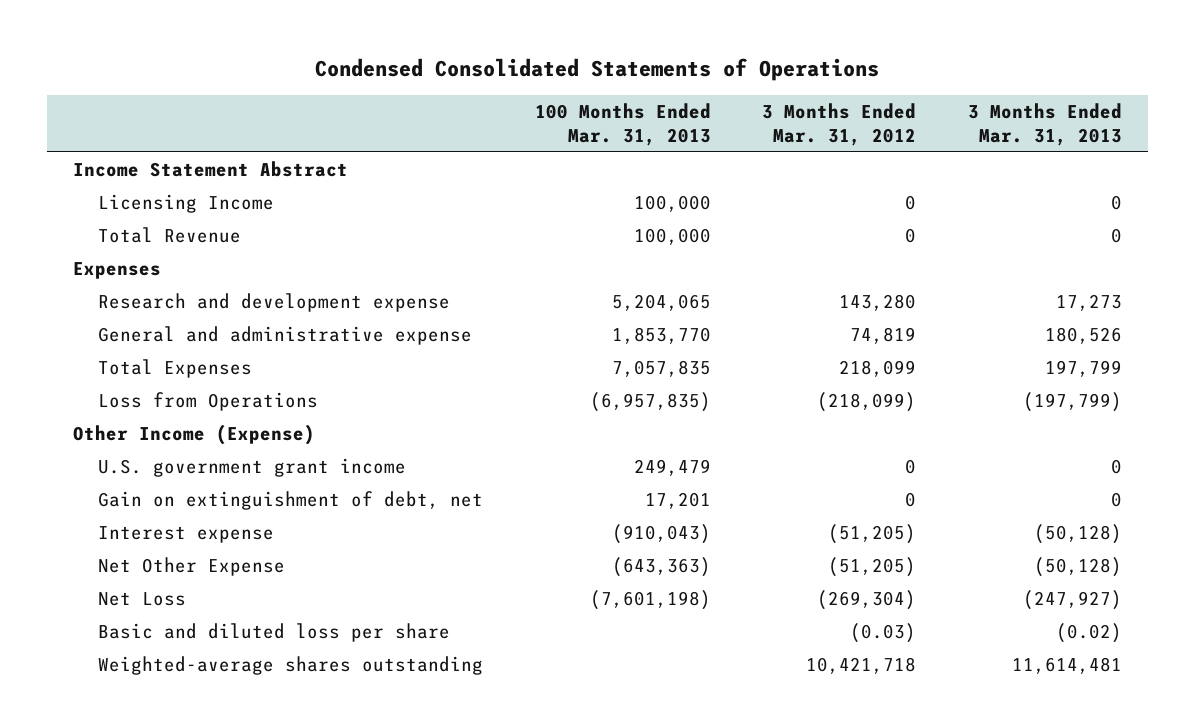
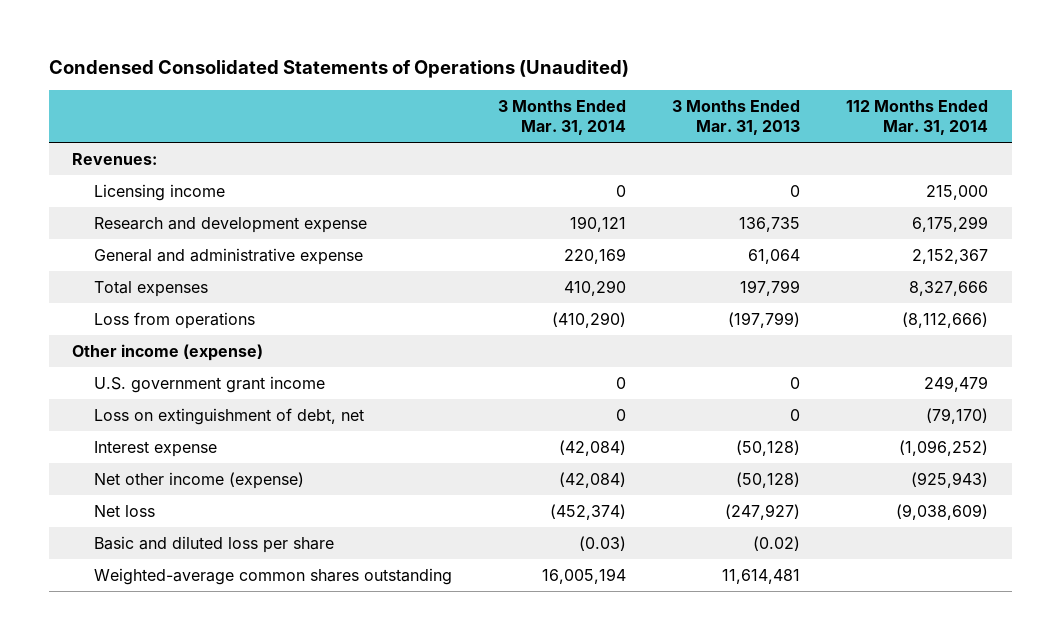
[315,58,880,82] Condensed Consolidated Statements of Operations -> [48,59,629,78] Condensed Consolidated Statements of Operations (Unaudited)
[534,103,711,146] 100 Months Ended Mar. 31, 2013 -> none
[762,103,917,146] 3 Months Ended Mar. 31, 2012 -> none
none -> [498,99,627,135] 3 Months Ended Mar. 31, 2014
none -> [846,99,989,135] 112 Months Ended Mar. 31, 2014
[73,161,349,178] Income Statement Abstract -> none
[98,227,242,244] Total Revenue -> none
[73,262,162,280] Expenses -> none
none -> [72,152,158,165] Revenues:
[98,194,275,214] Licensing Income -> [94,183,226,201] Licensing income
[1055,294,1122,312] 17,273 -> [739,216,801,232] 136,735
[1044,327,1122,345] 180,526 -> [748,248,801,264] 61,064
[98,359,253,379] Total Expenses -> [94,280,209,297] Total expenses
[98,392,319,412] Loss from Operations -> [94,311,256,329] Loss from operations
[73,424,316,446] Other Income (Expense) -> [72,343,264,361] Other income (expense)
[98,491,484,511] Gain on extinguishment of debt, net -> [94,407,365,425] Loss on extinguishment of debt, net
[98,557,286,577] Net Other Expense -> [94,471,305,489] Net other income (expense)
[98,592,187,607] Net Loss -> [94,504,156,517] Net loss
[98,656,484,676] Weighted-average shares outstanding -> [94,567,453,585] Weighted-average common shares outstanding

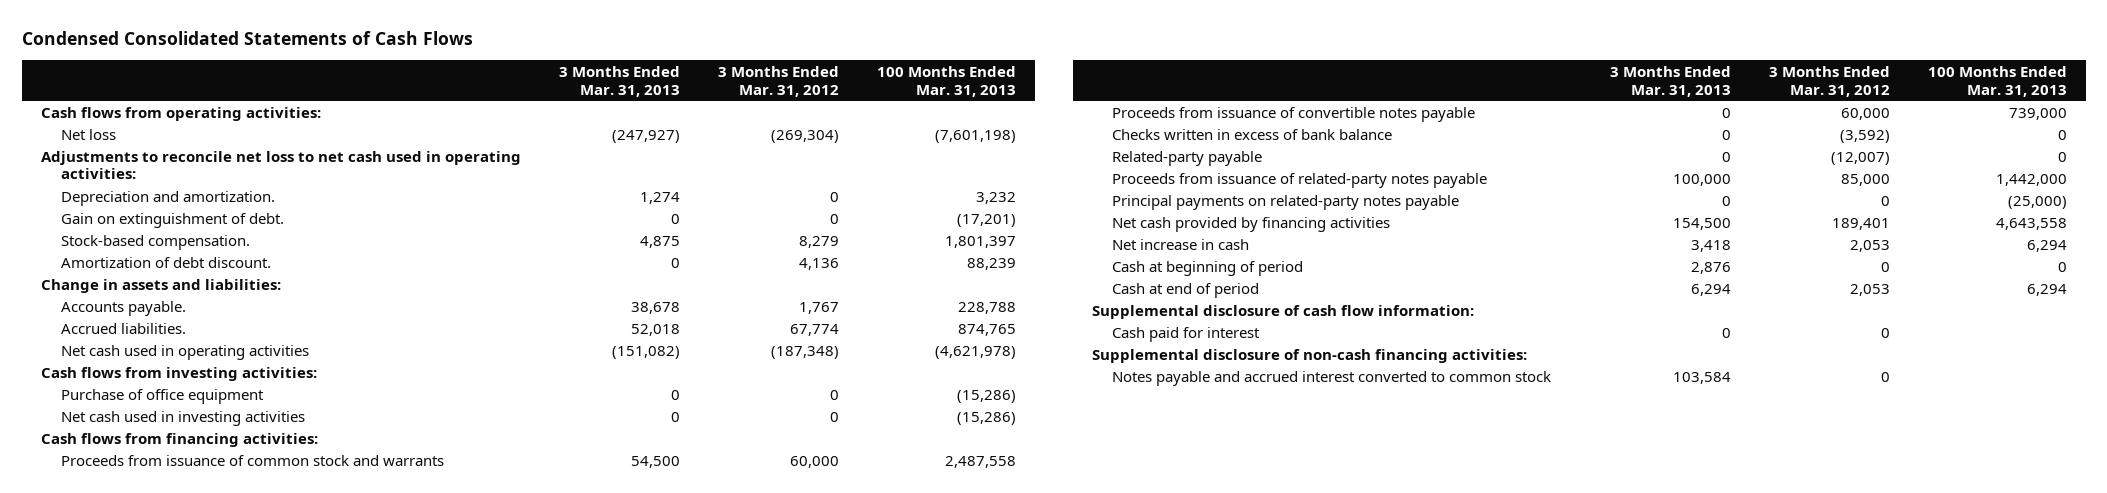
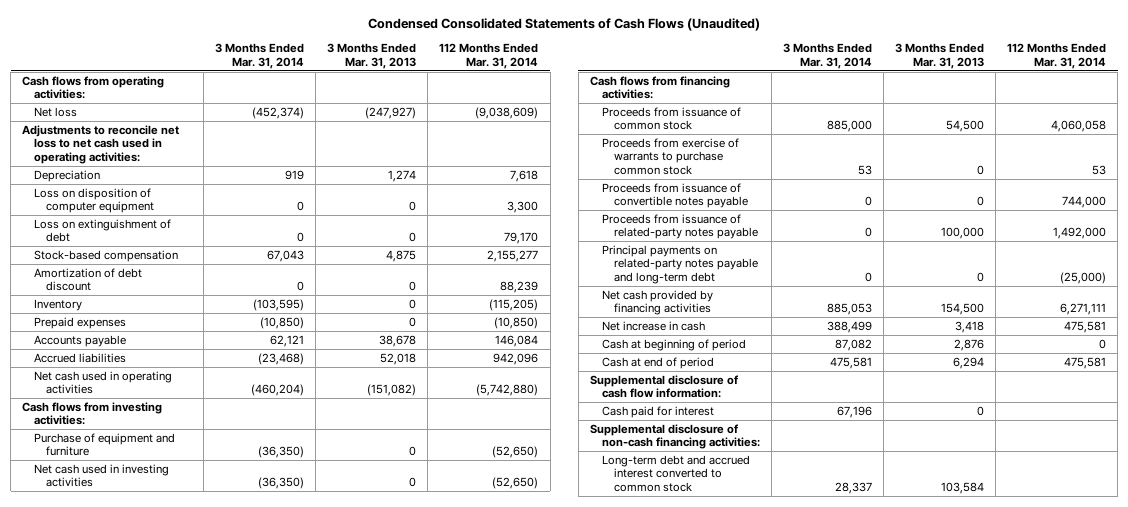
[21,31,473,46] Condensed Consolidated Statements of Cash Flows -> [368,18,761,32] Condensed Consolidated Statements of Cash Flows (Unaudited)
[717,65,839,97] 3 Months Ended Mar. 31, 2012 -> none
[876,65,1016,97] 100 Months Ended Mar. 31, 2013 -> none
none -> [215,43,305,69] 3 Months Ended Mar. 31, 2014
none -> [439,43,539,69] 112 Months Ended Mar. 31, 2014
[40,278,281,293] Change in assets and liabilities: -> none
[60,190,275,206] Depreciation and amortization. -> [34,169,101,182] Depreciation
none -> [34,187,155,214] Loss on disposition of computer equipment
[60,212,284,228] Gain on extinguishment of debt. -> [34,218,172,243] Loss on extinguishment of debt
[60,234,250,250] Stock-based compensation. -> [34,249,179,262] Stock-based compensation
[60,256,271,268] Amortization of debt discount. -> [34,267,143,292] Amortization of debt discount
none -> [34,298,83,311] Inventory
none -> [34,316,127,329] Prepaid expenses
[60,300,186,316] Accounts payable. -> [34,334,127,347] Accounts payable
[60,322,186,334] Accrued liabilities. -> [34,352,127,363] Accrued liabilities
[60,388,264,404] Purchase of office equipment -> [34,432,176,457] Purchase of equipment and furniture
[60,454,444,466] Proceeds from issuance of common stock and warrants -> [601,106,741,131] Proceeds from issuance of common stock
none -> [601,137,739,175] Proceeds from exercise of warrants to purchase common stock
[1111,128,1392,140] Checks written in excess of bank balance -> none
[1111,150,1262,166] Related-party payable -> none
[1111,194,1459,210] Principal payments on related-party notes payable -> [601,244,759,284] Principal payments on related-party notes payable and long-term debt
[1111,370,1551,386] Notes payable and accrued interest converted to common stock -> [601,454,750,492] Long-term debt and accrued interest converted to common stock

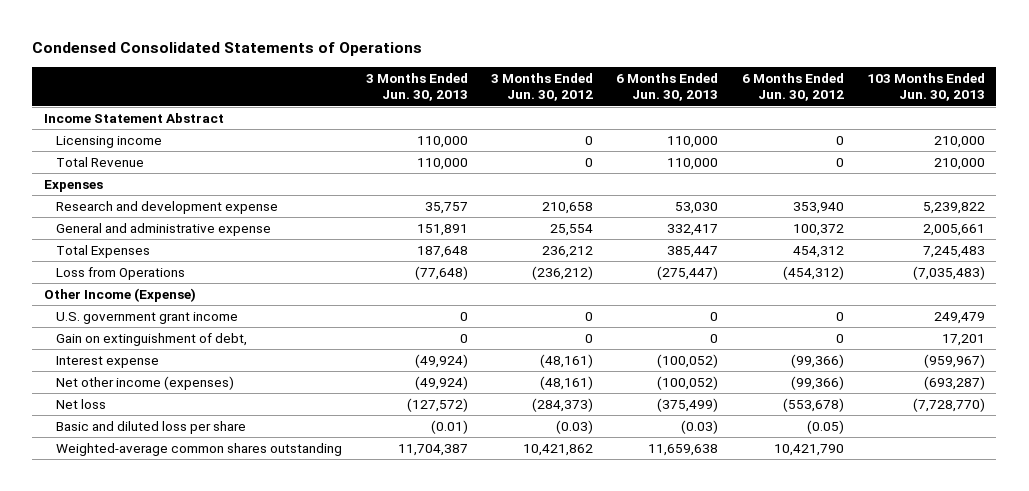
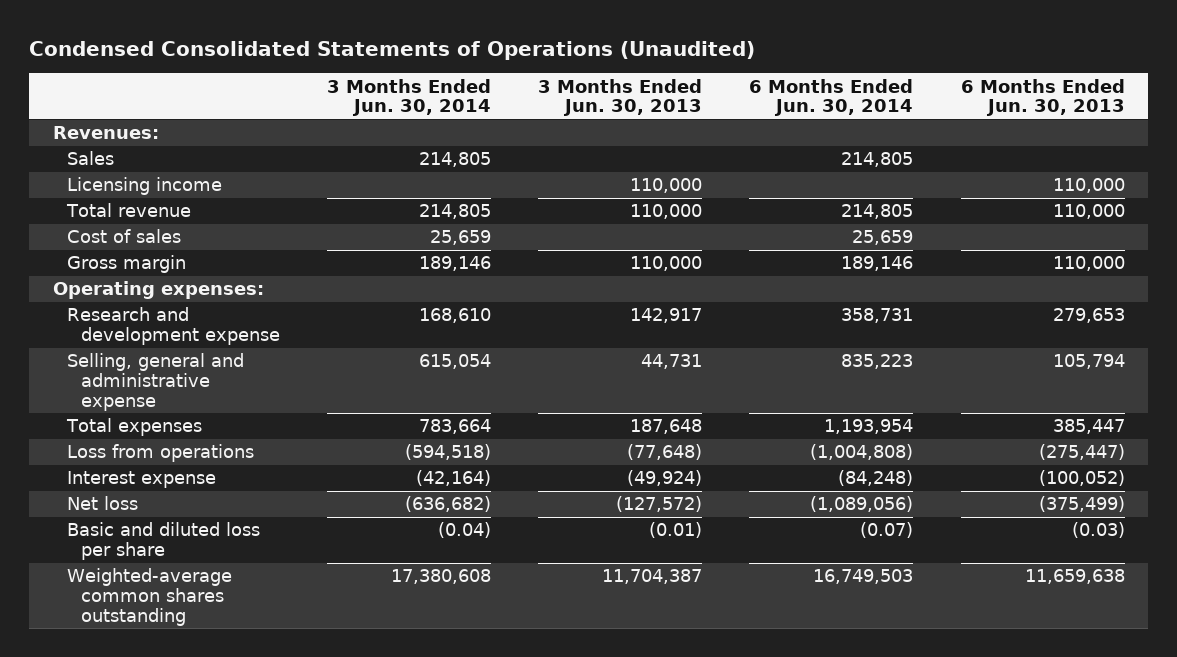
[32,42,423,57] Condensed Consolidated Statements of Operations -> [29,41,756,61] Condensed Consolidated Statements of Operations (Unaudited)
[490,72,593,102] 3 Months Ended Jun. 30, 2012 -> none
[741,72,844,102] 6 Months Ended Jun. 30, 2012 -> none
[866,72,985,102] 103 Months Ended Jun. 30, 2013 -> none
none -> [326,78,491,117] 3 Months Ended Jun. 30, 2014
none -> [749,78,914,117] 6 Months Ended Jun. 30, 2014
[43,113,224,124] Income Statement Abstract -> none
none -> [52,126,159,140] Revenues:
none -> [66,151,114,166] Sales
[43,288,196,303] Other Income (Expense) -> none
[56,312,239,325] U.S. government grant income -> none
[56,333,248,347] Gain on extinguishment of debt, -> none
[56,157,145,168] Total Revenue -> [65,203,191,218] Total revenue
none -> [66,229,181,244] Cost of sales
none -> [66,255,186,274] Gross margin
[43,180,103,193] Expenses -> [52,281,264,300] Operating expenses:
[424,202,468,215] 35,757 -> [630,308,703,324] 142,917
[675,202,719,215] 53,030 -> [1052,308,1125,324] 279,653
[56,223,272,237] General and administrative expense -> [66,353,244,411] Selling, general and administrative expense
[416,224,468,237] 151,891 -> [641,354,703,370] 44,731
[667,224,719,237] 332,417 -> [1052,354,1125,370] 105,794
[56,245,151,259] Total Expenses -> [65,418,202,437] Total expenses
[56,267,186,281] Loss from Operations -> [66,444,254,463] Loss from operations
[56,376,235,391] Net other income (expenses) -> none

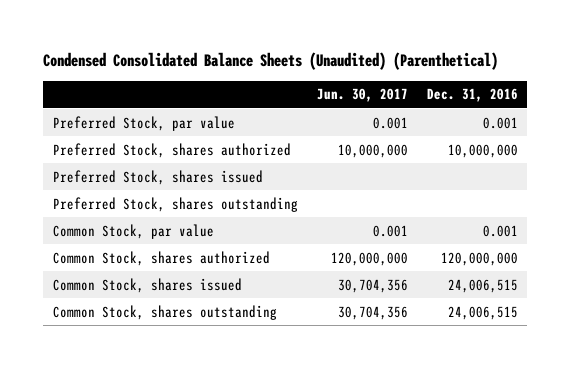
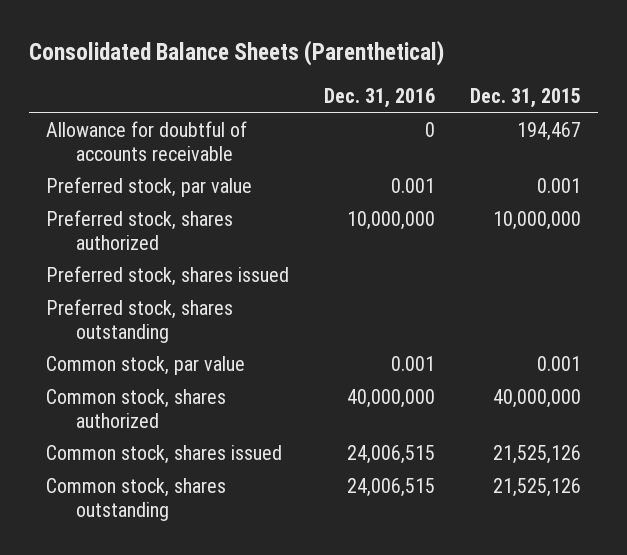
[43,52,499,71] Condensed Consolidated Balance Sheets (Unaudited) (Parenthetical) -> [29,40,445,67] Consolidated Balance Sheets (Parenthetical)
[316,88,408,103] Jun. 30, 2017 -> none
none -> [469,88,581,109] Dec. 31, 2015
none -> [46,121,248,161] Allowance for doubtful of accounts receivable
[52,115,235,131] Preferred Stock, par value -> [46,177,253,198] Preferred stock, par value
[52,142,291,158] Preferred Stock, shares authorized -> [46,210,234,250] Preferred stock, shares authorized
[52,169,263,185] Preferred Stock, shares issued -> [46,266,290,287] Preferred stock, shares issued
[52,196,298,212] Preferred Stock, shares outstanding -> [46,299,234,343] Preferred stock, shares outstanding
[52,223,214,239] Common Stock, par value -> [46,356,246,376] Common stock, par value
[52,250,270,266] Common Stock, shares authorized -> [46,389,227,428] Common stock, shares authorized
[440,251,518,266] 120,000,000 -> [346,389,435,409] 40,000,000
[52,277,242,293] Common Stock, shares issued -> [46,445,283,465] Common stock, shares issued
[52,304,277,320] Common Stock, shares outstanding -> [46,478,227,521] Common stock, shares outstanding

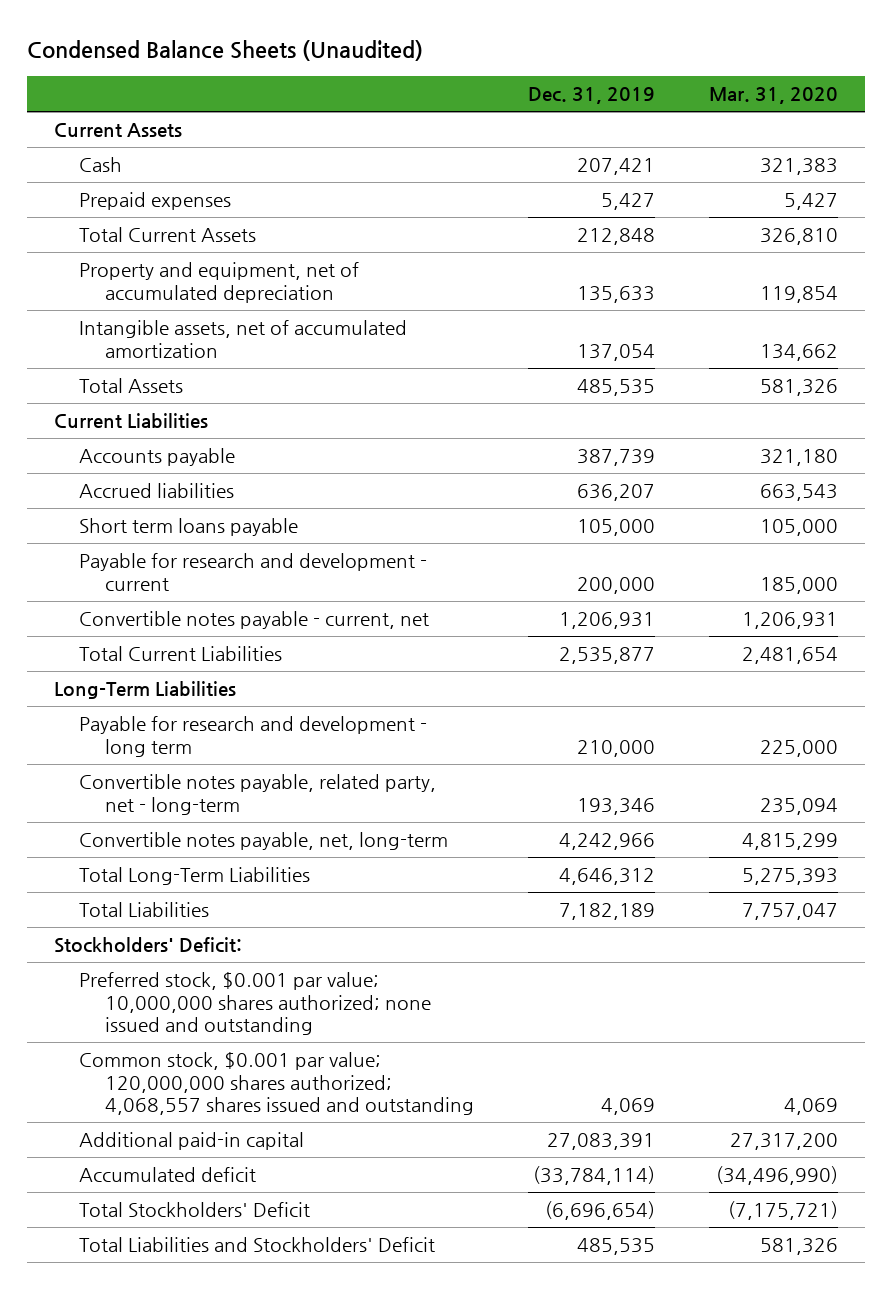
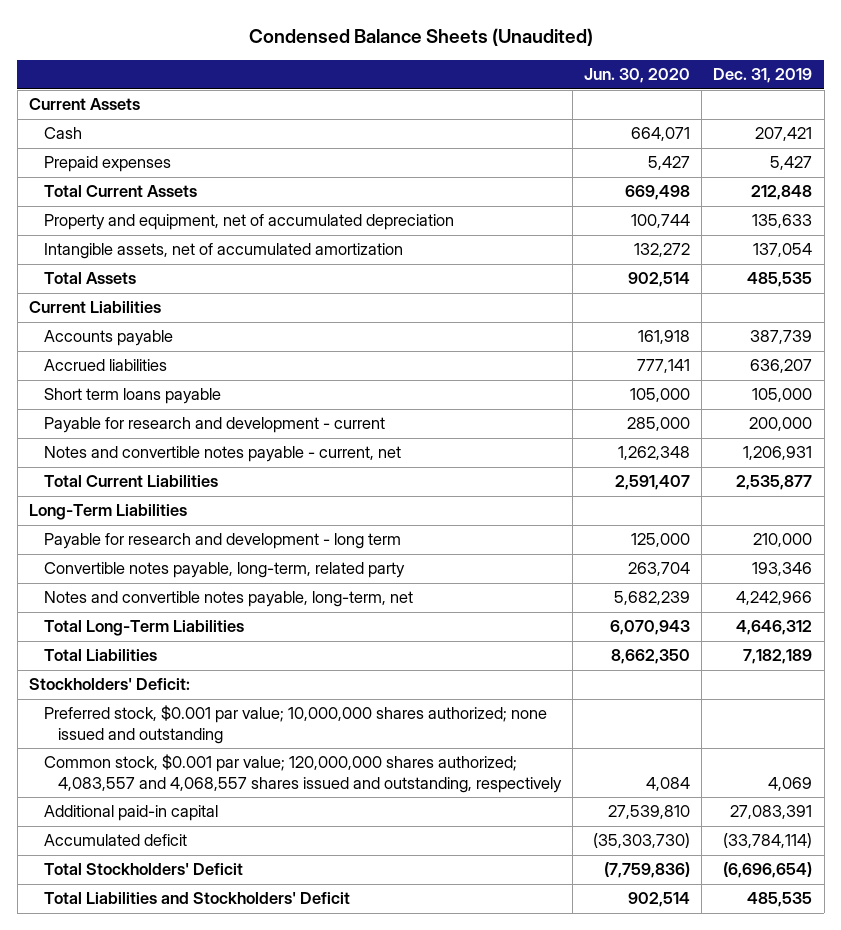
[709,87,839,105] Mar. 31, 2020 -> none
none -> [584,68,691,84] Jun. 30, 2020
[79,611,430,630] Convertible notes payable - current, net -> [43,446,401,463] Notes and convertible notes payable - current, net
[79,774,437,815] Convertible notes payable, related party, net - long-term -> [43,562,405,579] Convertible notes payable, long-term, related party
[79,832,449,851] Convertible notes payable, net, long-term -> [43,591,413,608] Notes and convertible notes payable, long-term, net
[79,1052,474,1116] Common stock, $0.001 par value; 120,000,000 shares authorized; 4,068,557 shares issued and outstanding -> [43,754,563,793] Common stock, $0.001 par value; 120,000,000 shares authorized; 4,083,557 and 4,068,557 shares issued and outstanding, respectively

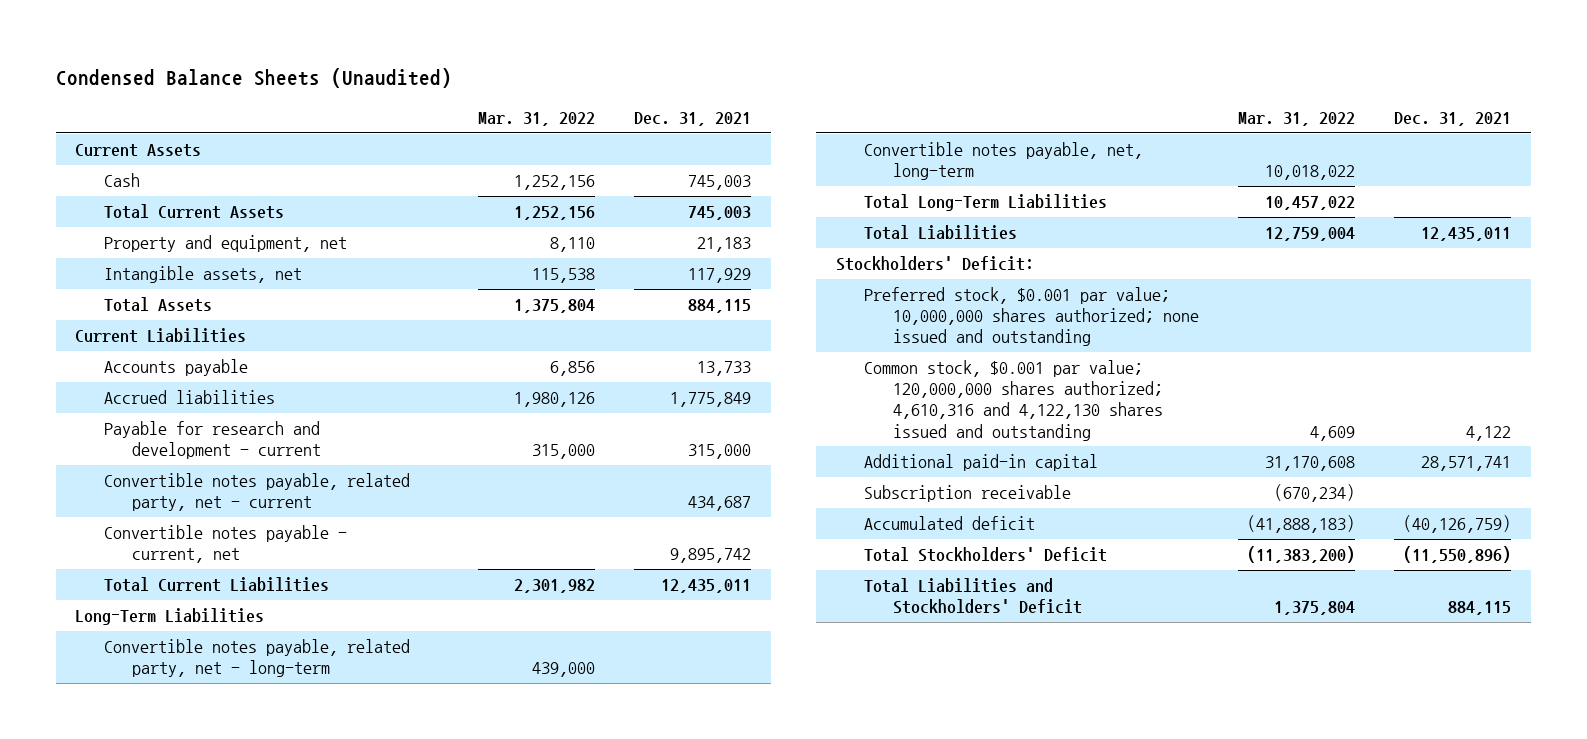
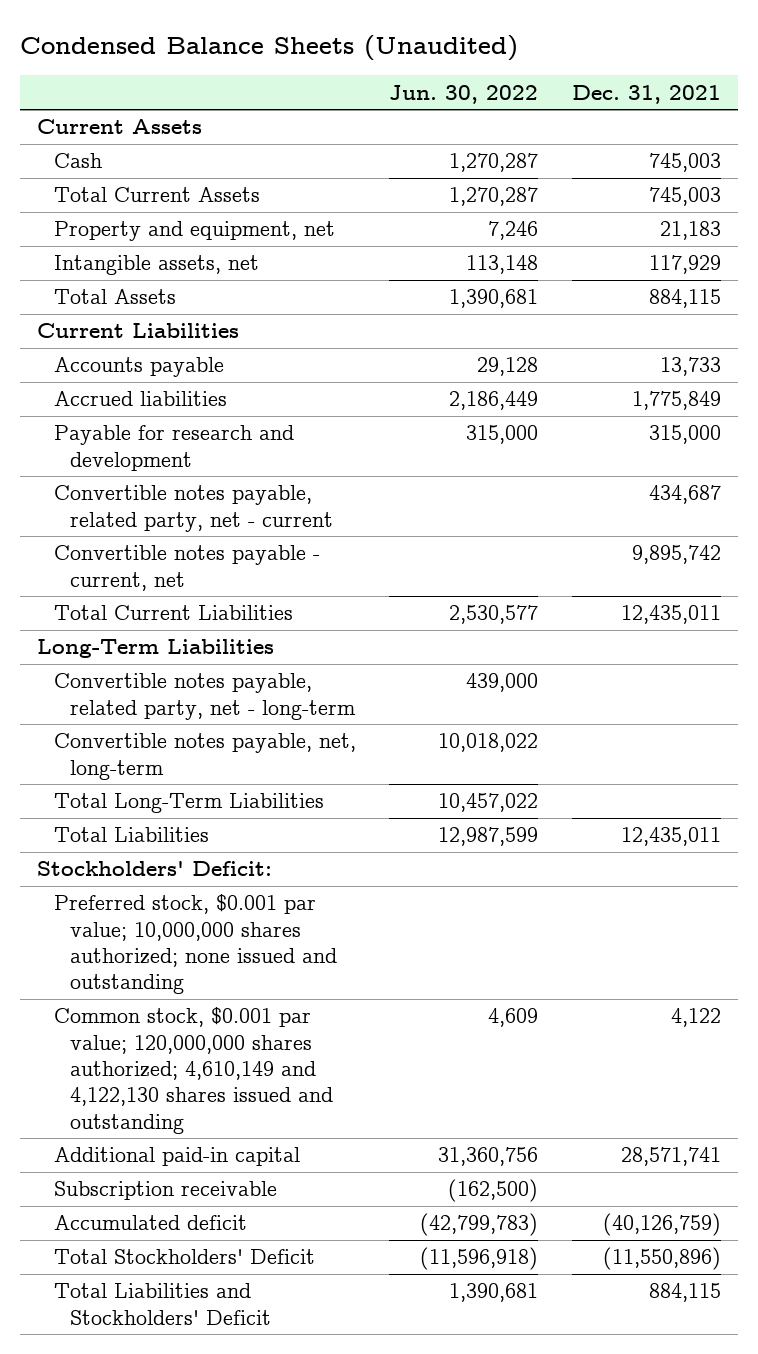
[477,112,595,127] Mar. 31, 2022 -> none
none -> [389,84,539,104] Jun. 30, 2022
[103,421,322,460] Payable for research and development - current -> [53,425,294,471] Payable for research and development
[864,360,1163,441] Common stock, $0.001 par value; 120,000,000 shares authorized; 4,610,316 and 4,122,130 shares issued and outstanding -> [53,1007,333,1134] Common stock, $0.001 par value; 120,000,000 shares authorized; 4,610,149 and 4,122,130 shares issued and outstanding

